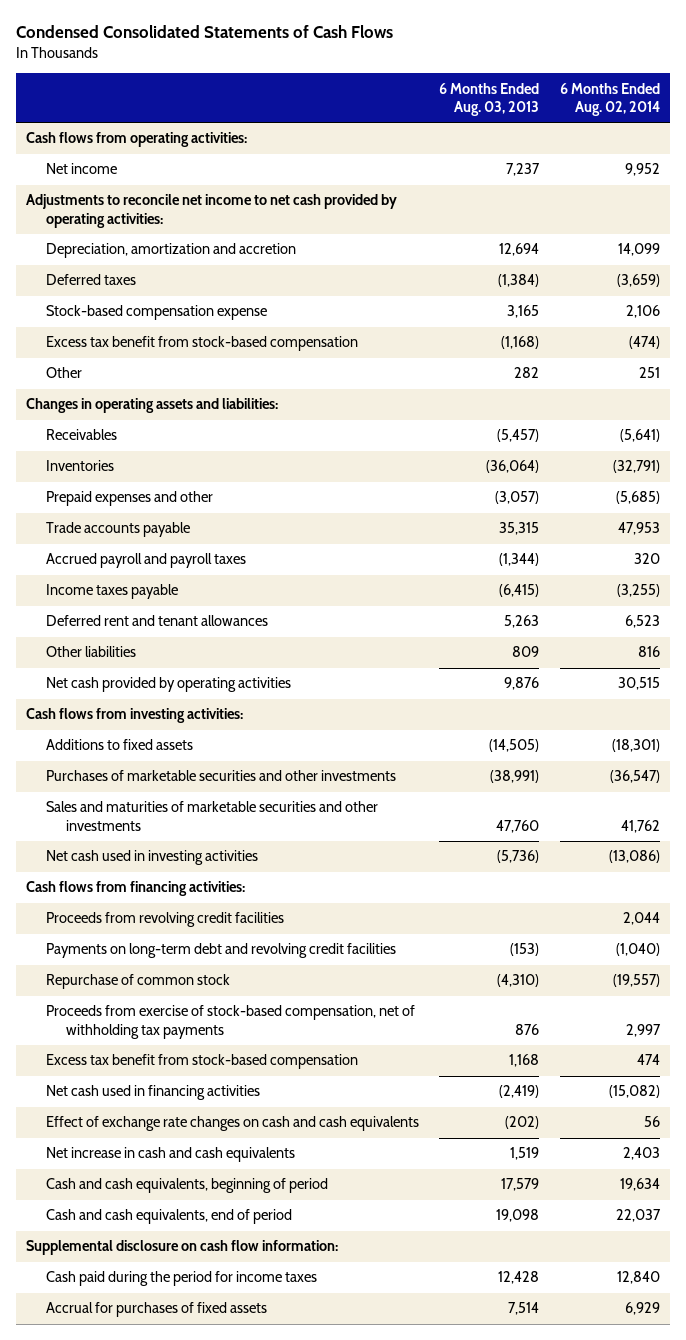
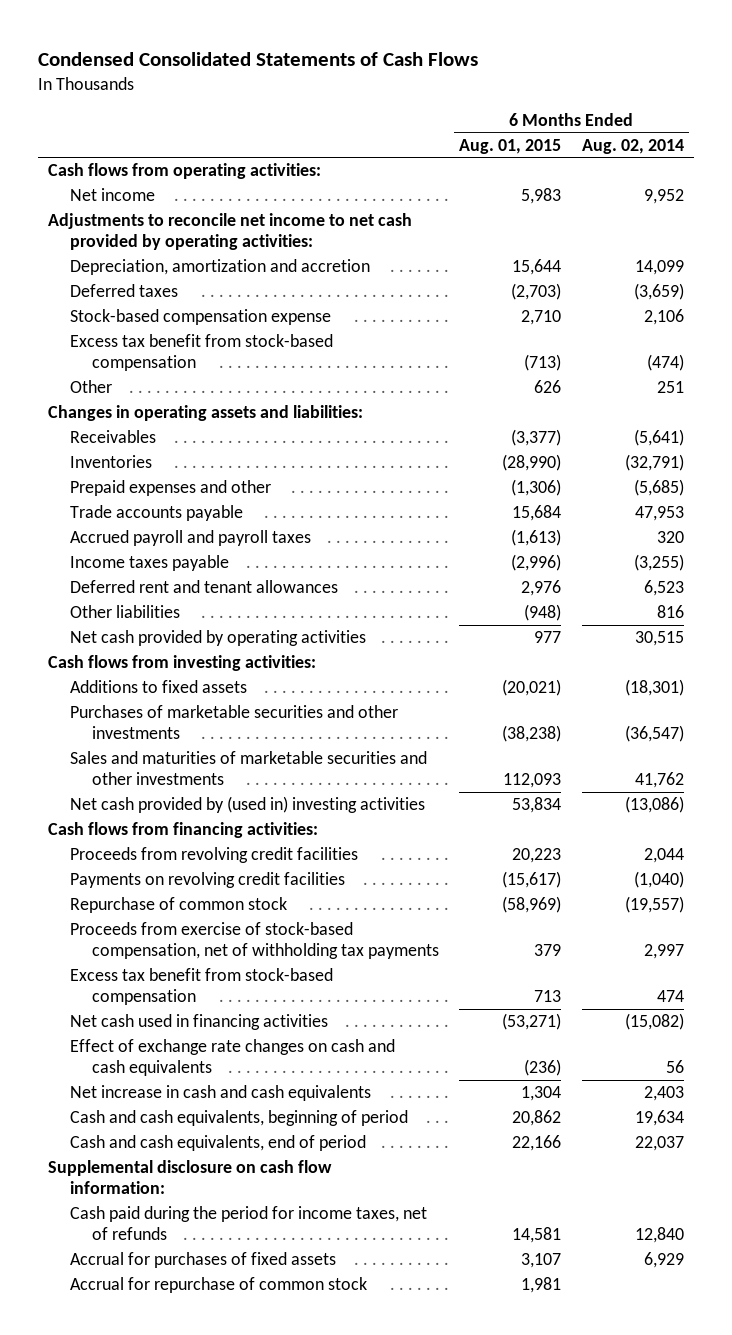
[439,82,540,117] 6 Months Ended Aug. 03, 2013 -> none
none -> [459,138,562,154] Aug. 01, 2015
[45,850,258,866] Net cash used in investing activities -> [70,796,426,814] Net cash provided by (used in) investing activities
[45,943,396,959] Payments on long-term debt and revolving credit facilities -> [70,872,346,889] Payments on revolving credit facilities
[45,1271,317,1287] Cash paid during the period for income taxes -> [70,1206,428,1240] Cash paid during the period for income taxes, net of refunds
none -> [70,1277,368,1294] Accrual for repurchase of common stock

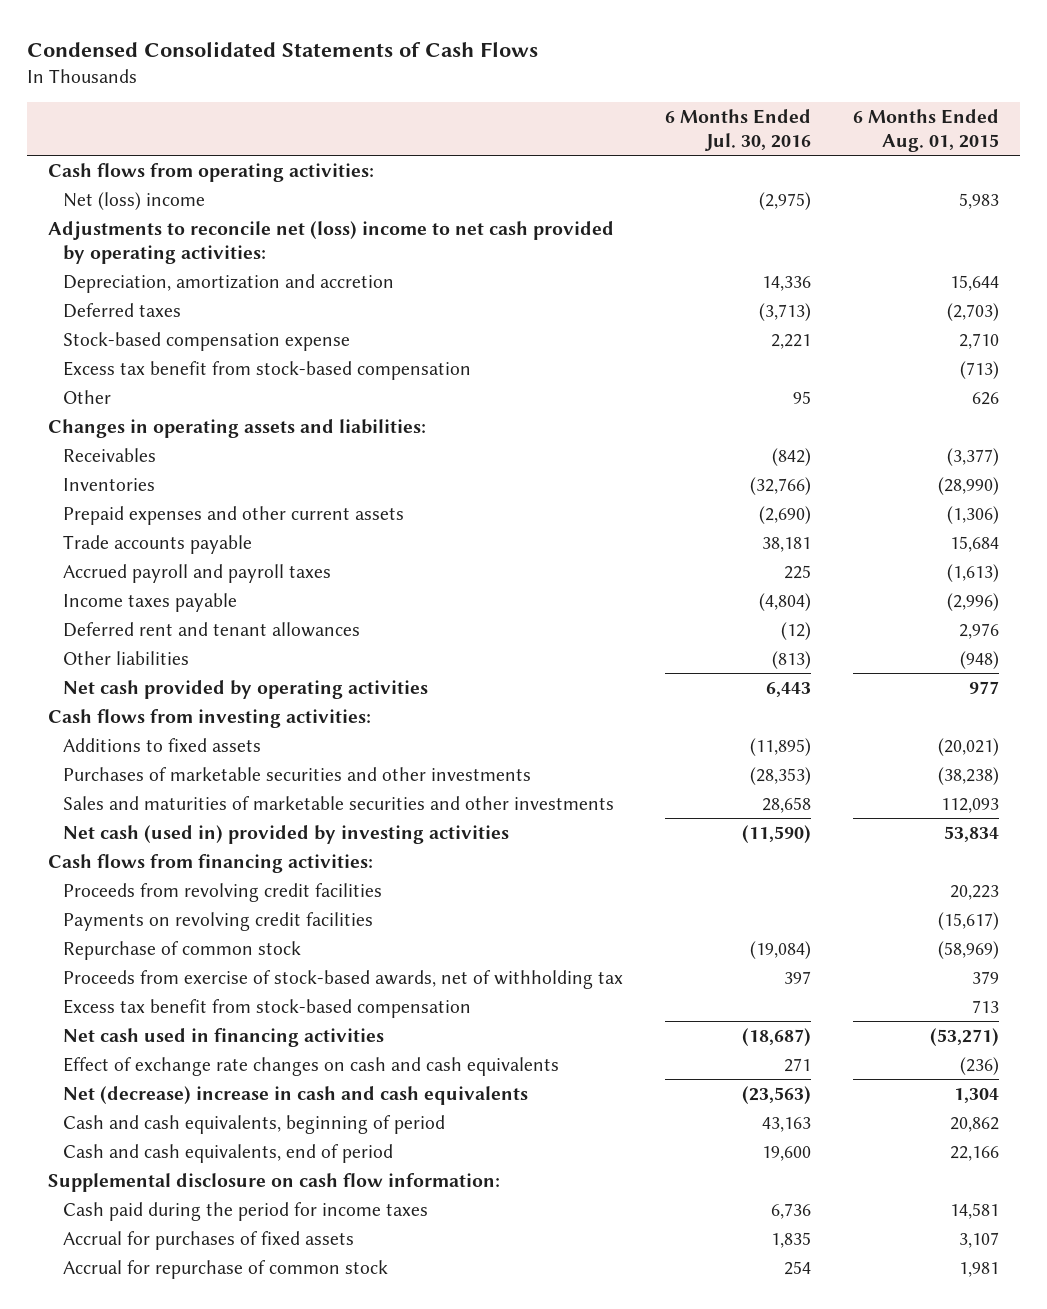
[581,138,684,154] Aug. 02, 2014 -> none
none -> [664,108,811,152] 6 Months Ended Jul. 30, 2016
[70,188,156,202] Net income -> [62,191,205,210] Net (loss) income
[48,213,413,250] Adjustments to reconcile net income to net cash provided by operating activities: -> [47,220,614,264] Adjustments to reconcile net (loss) income to net cash provided by operating activities:
[70,480,272,497] Prepaid expenses and other -> [62,505,404,525] Prepaid expenses and other current assets
[70,796,426,814] Net cash provided by (used in) investing activities -> [62,824,509,844] Net cash (used in) provided by investing activities
[70,922,439,959] Proceeds from exercise of stock-based compensation, net of withholding tax payments -> [62,969,623,989] Proceeds from exercise of stock-based awards, net of withholding tax
[70,1085,372,1102] Net increase in cash and cash equivalents -> [62,1085,528,1105] Net (decrease) increase in cash and cash equivalents
[70,1206,428,1240] Cash paid during the period for income taxes, net of refunds -> [62,1201,428,1221] Cash paid during the period for income taxes

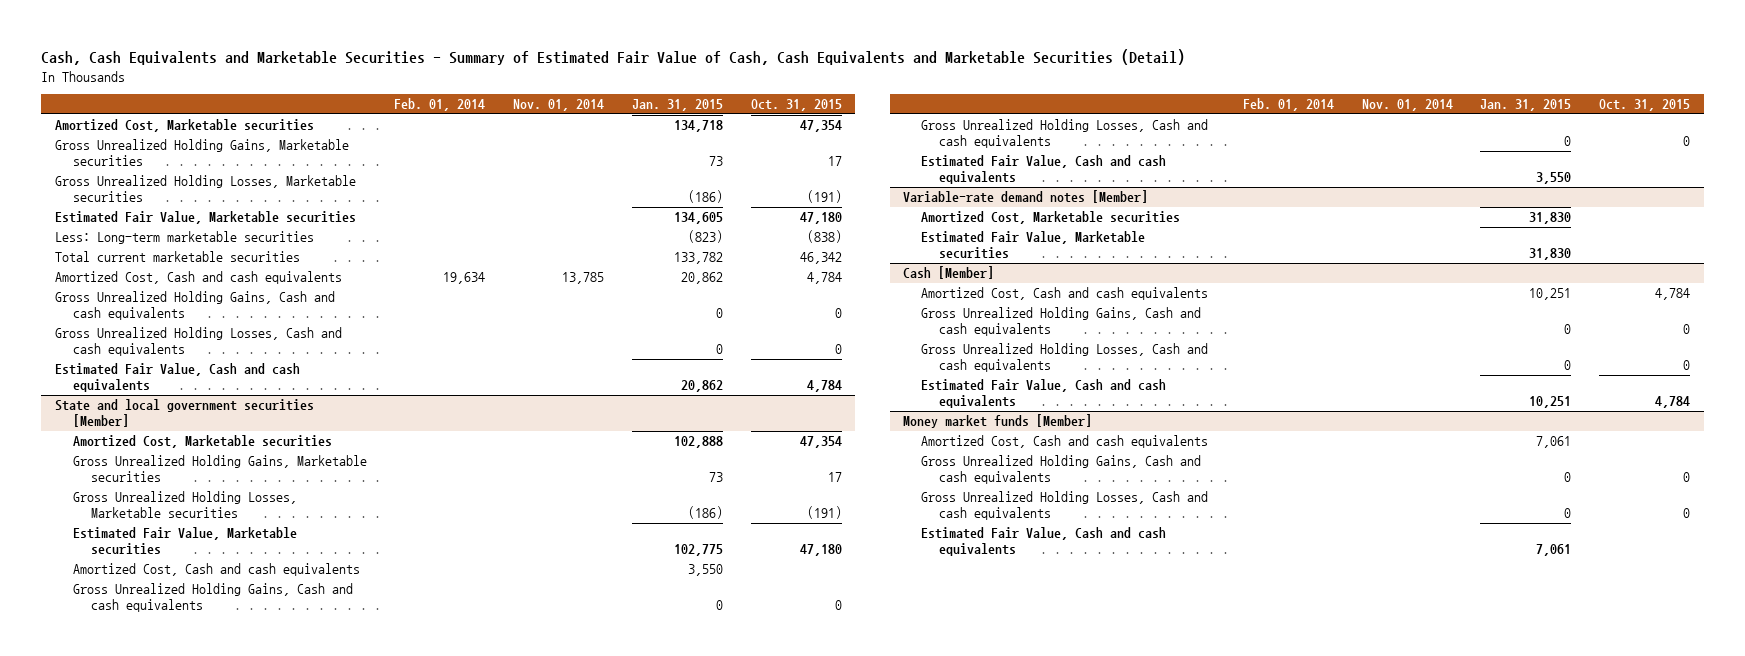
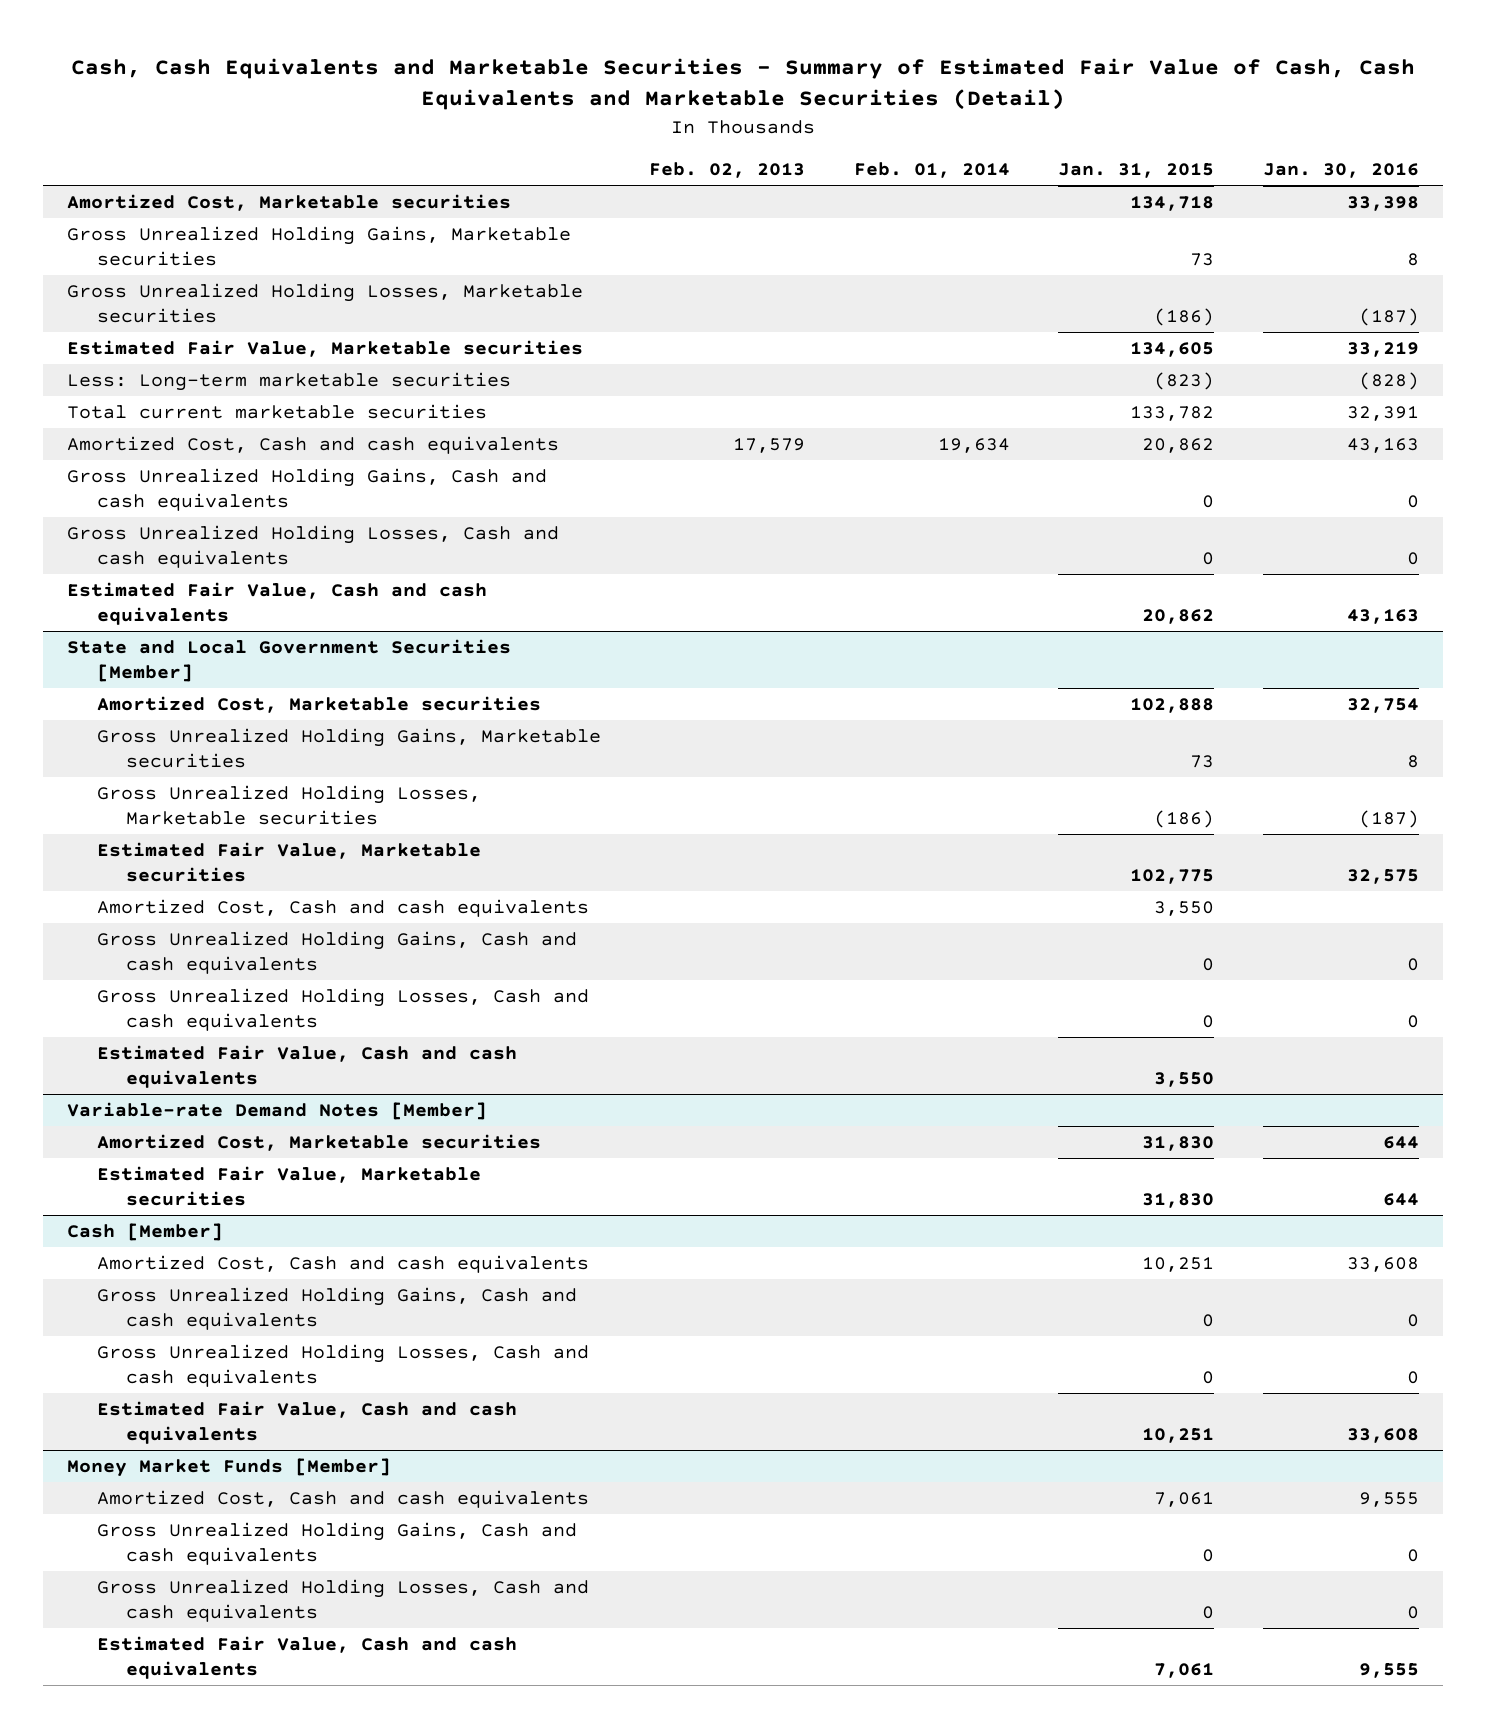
[513,99,605,112] Nov. 01, 2014 -> none
[750,99,842,112] Oct. 31, 2015 -> none
none -> [649,161,806,178] Feb. 02, 2013
none -> [1262,162,1419,178] Jan. 30, 2016
[54,399,314,428] State and local government securities [Member] -> [67,639,512,682] State and Local Government Securities [Member]
[903,190,1149,204] Variable-rate demand notes [Member] -> [67,1102,488,1121] Variable-rate Demand Notes [Member]
[903,414,1093,429] Money market funds [Member] -> [67,1458,392,1478] Money Market Funds [Member]

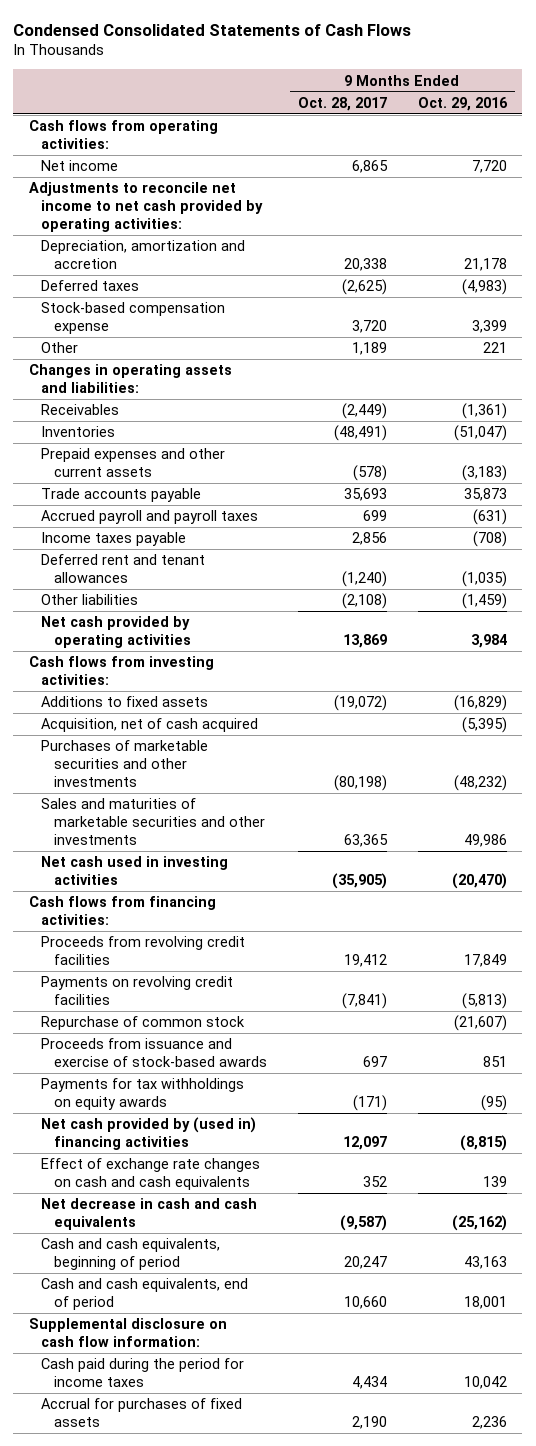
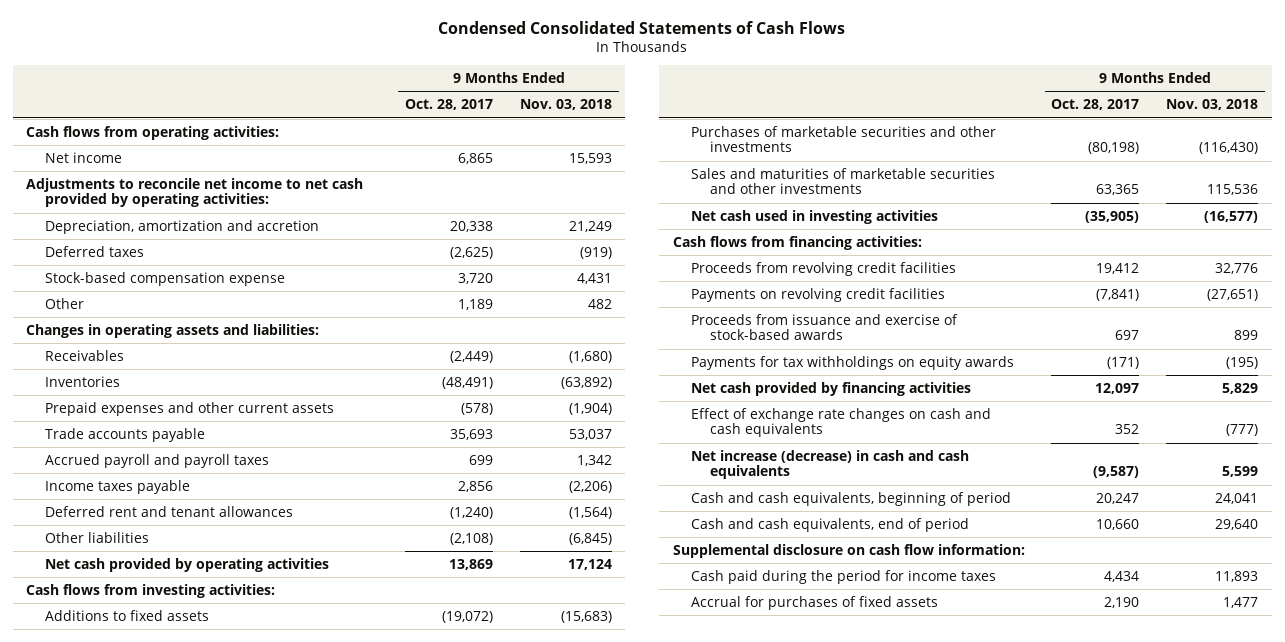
[417,96,508,111] Oct. 29, 2016 -> none
none -> [520,99,613,111] Nov. 03, 2018
[41,718,259,733] Acquisition, net of cash acquired -> none
[41,1016,246,1031] Repurchase of common stock -> none
[41,1117,257,1151] Net cash provided by (used in) financing activities -> [691,381,972,396] Net cash provided by financing activities
[41,1198,258,1231] Net decrease in cash and cash equivalents -> [691,449,970,480] Net increase (decrease) in cash and cash equivalents

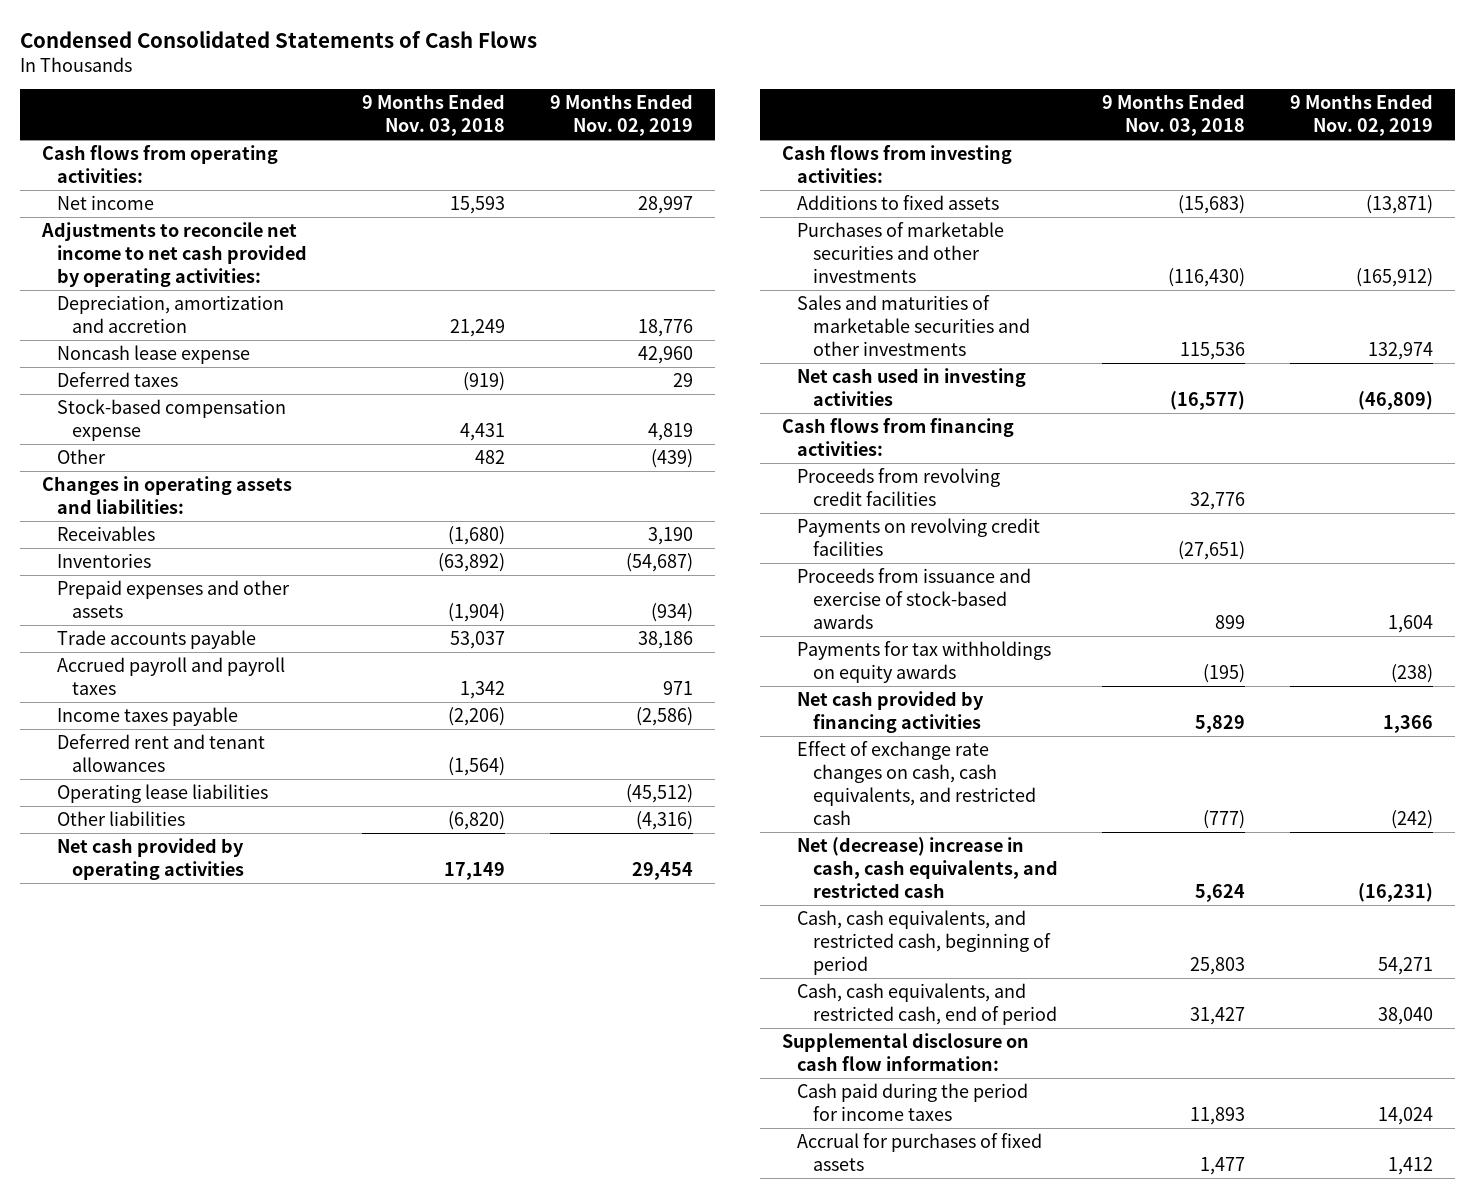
[405,99,494,111] Oct. 28, 2017 -> none
none -> [550,94,694,137] 9 Months Ended Nov. 02, 2019
none -> [57,345,251,365] Noncash lease expense
[44,401,334,416] Prepaid expenses and other current assets -> [57,580,291,618] Prepaid expenses and other assets
none -> [57,784,269,804] Operating lease liabilities
[569,532,613,545] (6,845) -> [448,811,506,831] (6,820)
[568,558,613,570] 17,124 -> [444,861,506,880] 17,149
[691,407,992,438] Effect of exchange rate changes on cash and cash equivalents -> [797,741,1036,825] Effect of exchange rate changes on cash, cash equivalents, and restricted cash
[691,449,970,480] Net increase (decrease) in cash and cash equivalents -> [797,837,1058,898] Net (decrease) increase in cash, cash equivalents, and restricted cash
[1222,466,1259,478] 5,599 -> [1195,883,1246,902] 5,624
[691,491,1012,506] Cash and cash equivalents, beginning of period -> [797,910,1051,975] Cash, cash equivalents, and restricted cash, beginning of period
[1215,492,1259,504] 24,041 -> [1190,956,1246,975] 25,803
[691,517,970,532] Cash and cash equivalents, end of period -> [797,983,1057,1025] Cash, cash equivalents, and restricted cash, end of period
[1215,518,1259,530] 29,640 -> [1190,1006,1246,1025] 31,427

